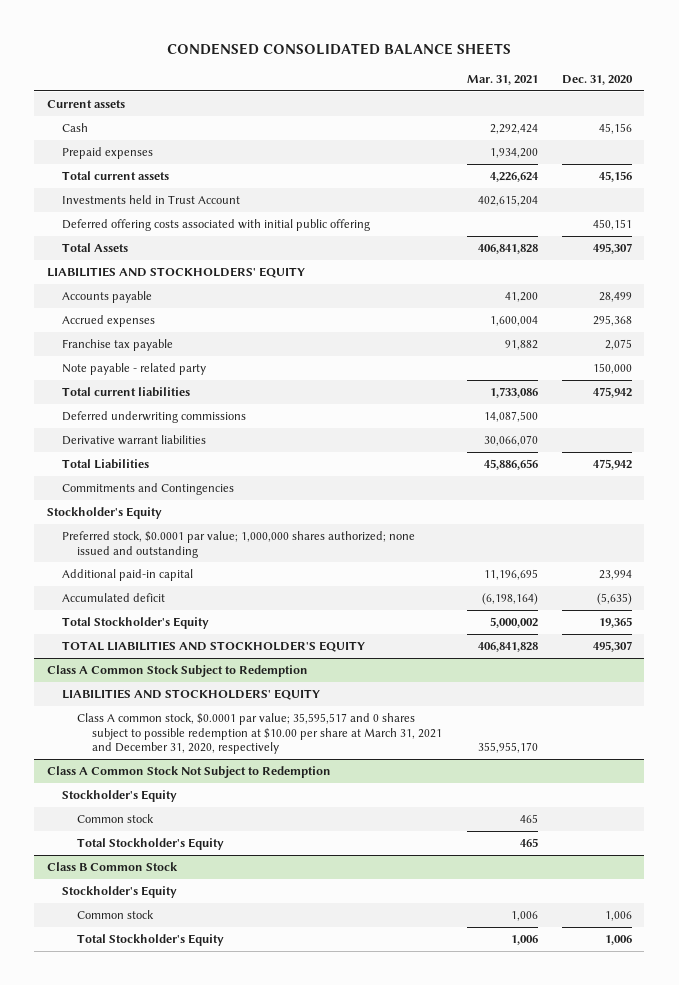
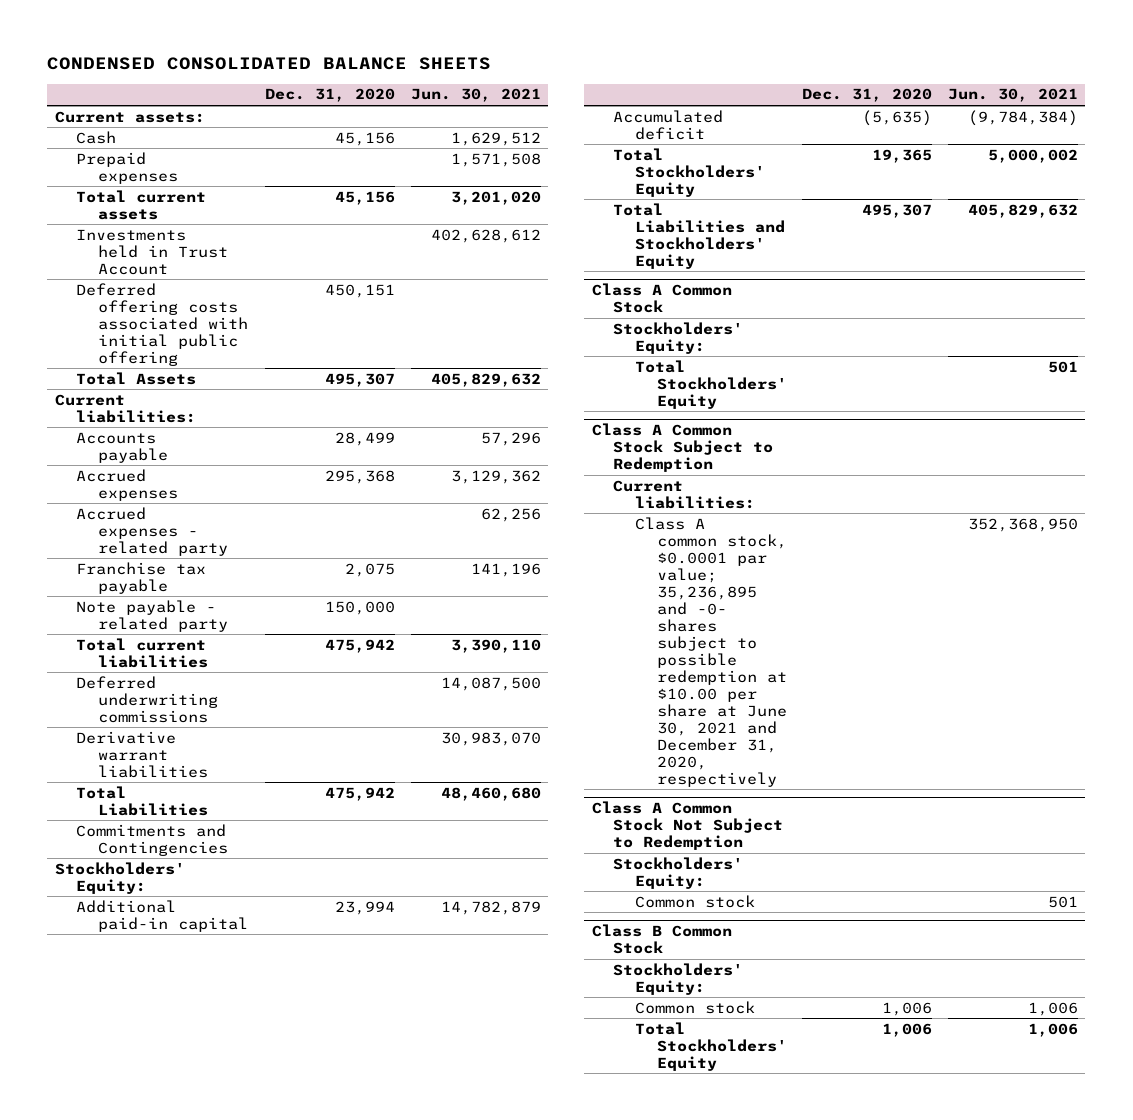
[466,74,538,85] Mar. 31, 2021 -> none
none -> [410,88,541,103] Jun. 30, 2021
[46,99,125,108] Current assets -> [54,110,205,123] Current assets:
[46,266,305,278] LIABILITIES AND STOCKHOLDERS' EQUITY -> none
none -> [54,393,197,423] Current liabilities:
none -> [76,506,229,556] Accrued expenses - related party
[61,530,415,558] Preferred stock, $0.0001 par value; 1,000,000 shares authorized; none issued and outstanding -> none
[46,506,162,519] Stockholder's Equity -> [54,861,185,894] Stockholders' Equity:
[61,616,209,629] Total Stockholder's Equity -> [613,147,766,197] Total Stockholders' Equity
[61,640,365,652] TOTAL LIABILITIES AND STOCKHOLDER'S EQUITY -> [613,202,786,269] Total Liabilities and Stockholders' Equity
none -> [591,283,732,314] Class A Common Stock
none -> [613,321,744,354] Stockholders' Equity:
none -> [635,359,787,409] Total Stockholders' Equity
[61,688,320,700] LIABILITIES AND STOCKHOLDERS' EQUITY -> none
none -> [613,479,756,509] Current liabilities:
[76,712,442,755] Class A common stock, $0.0001 par value; 35,595,517 and 0 shares subject to possible redemption at $10.00 per share at March 31, 2021 and December 31, 2020, respectively -> [635,516,787,787] Class A common stock, $0.0001 par value; 35,236,895 and -0- shares subject to possible redemption at $10.00 per share at June 30, 2021 and December 31, 2020, respectively
[61,789,177,802] Stockholder's Equity -> [613,856,744,889] Stockholders' Equity:
[76,837,224,850] Total Stockholder's Equity -> none
[61,885,177,898] Stockholder's Equity -> [613,962,744,995] Stockholders' Equity:
[76,933,224,946] Total Stockholder's Equity -> [635,1021,787,1071] Total Stockholders' Equity

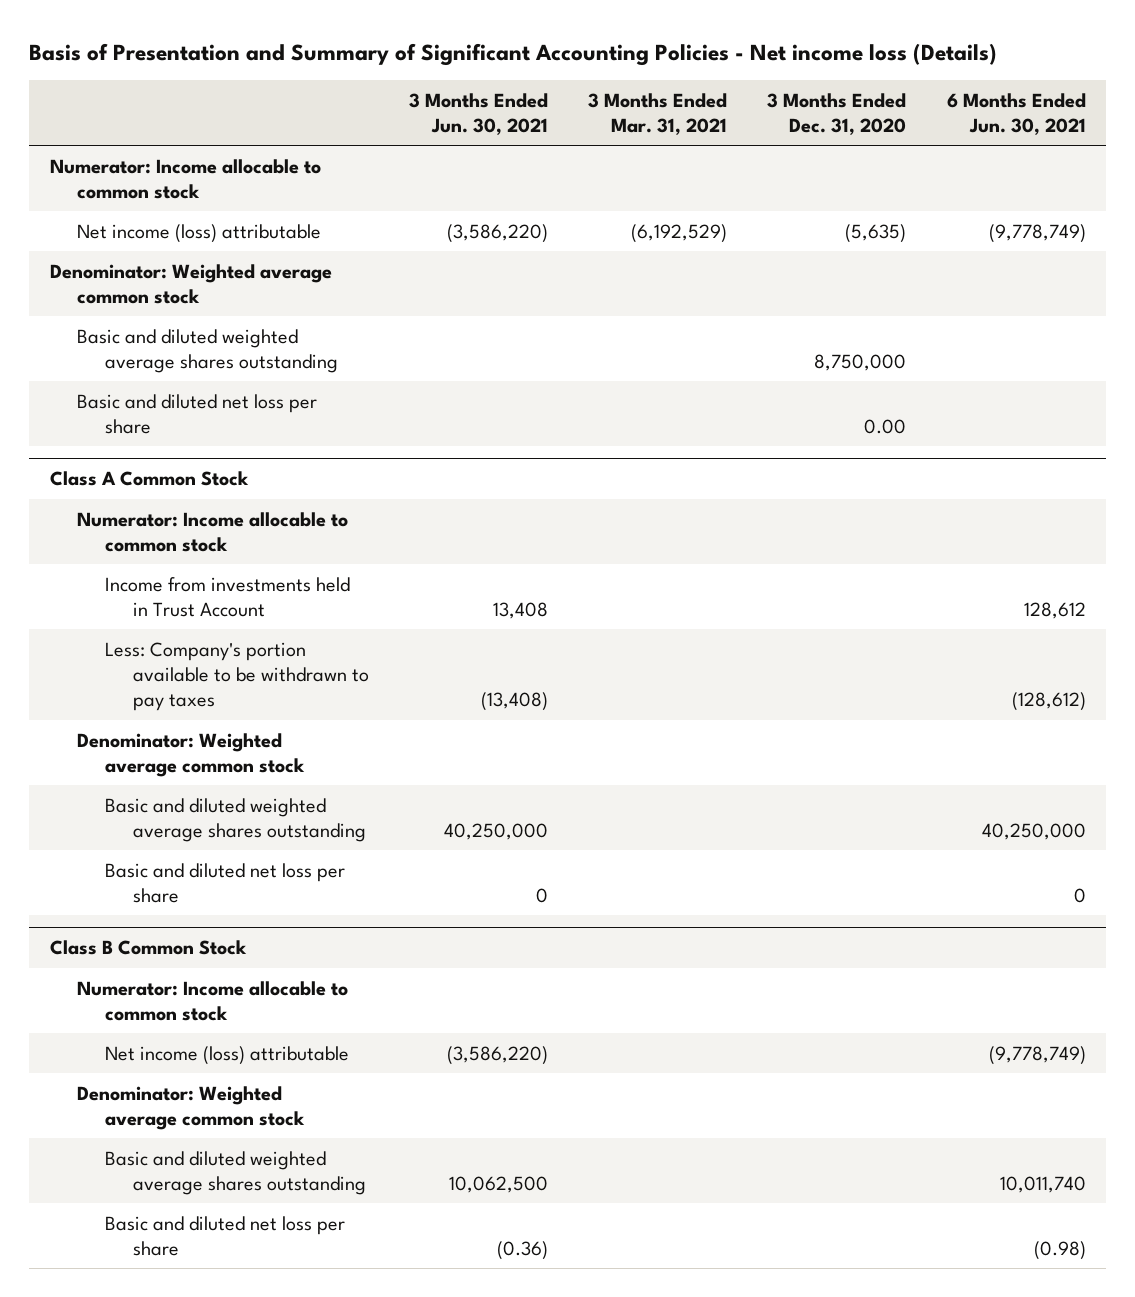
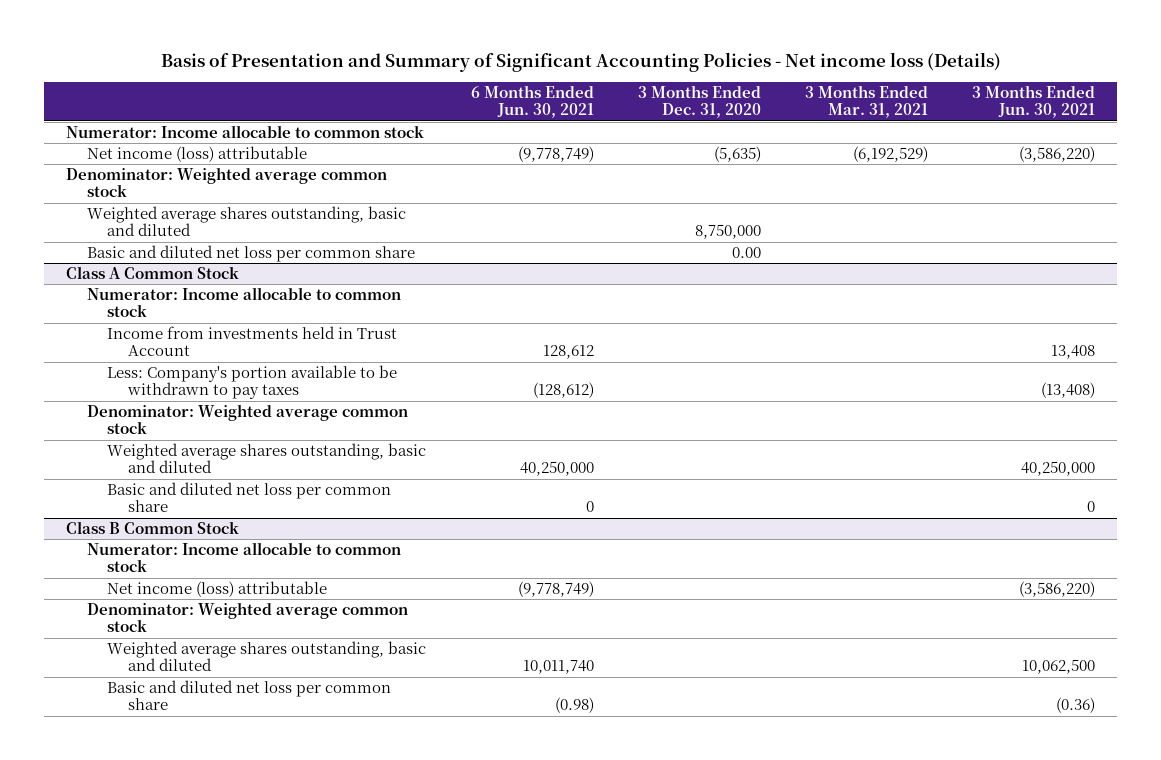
[77,328,338,373] Basic and diluted weighted average shares outstanding -> [86,206,406,237] Weighted average shares outstanding, basic and diluted
[77,393,318,434] Basic and diluted net loss per share -> [86,245,415,263] Basic and diluted net loss per common share
[104,797,366,842] Basic and diluted weighted average shares outstanding -> [107,443,427,474] Weighted average shares outstanding, basic and diluted
[104,862,345,903] Basic and diluted net loss per share -> [107,482,392,513] Basic and diluted net loss per common share
[104,1150,366,1195] Basic and diluted weighted average shares outstanding -> [107,641,427,672] Weighted average shares outstanding, basic and diluted
[104,1215,345,1256] Basic and diluted net loss per share -> [107,680,392,711] Basic and diluted net loss per common share

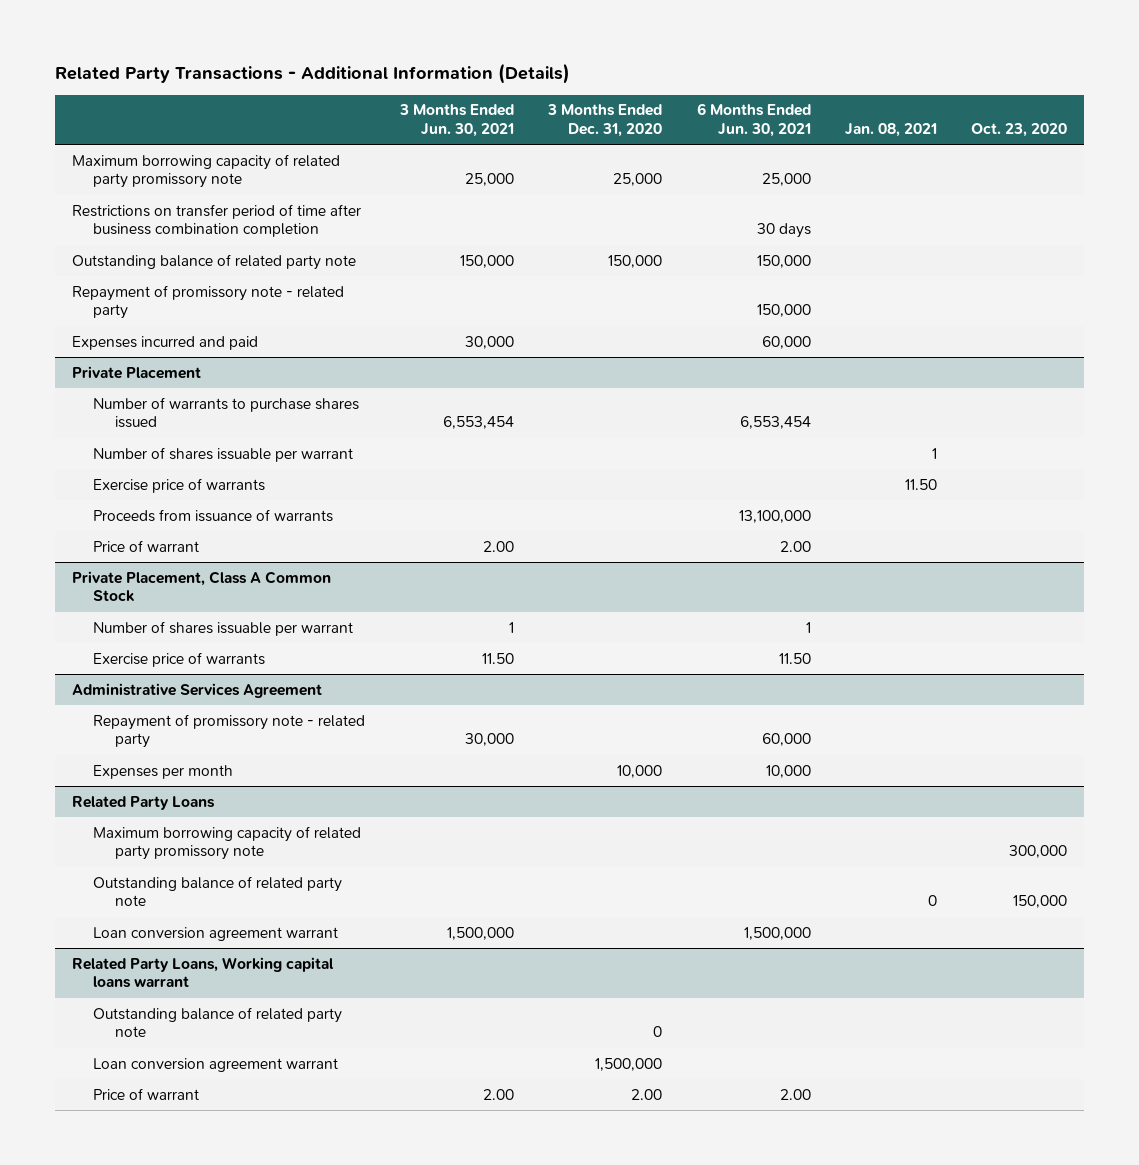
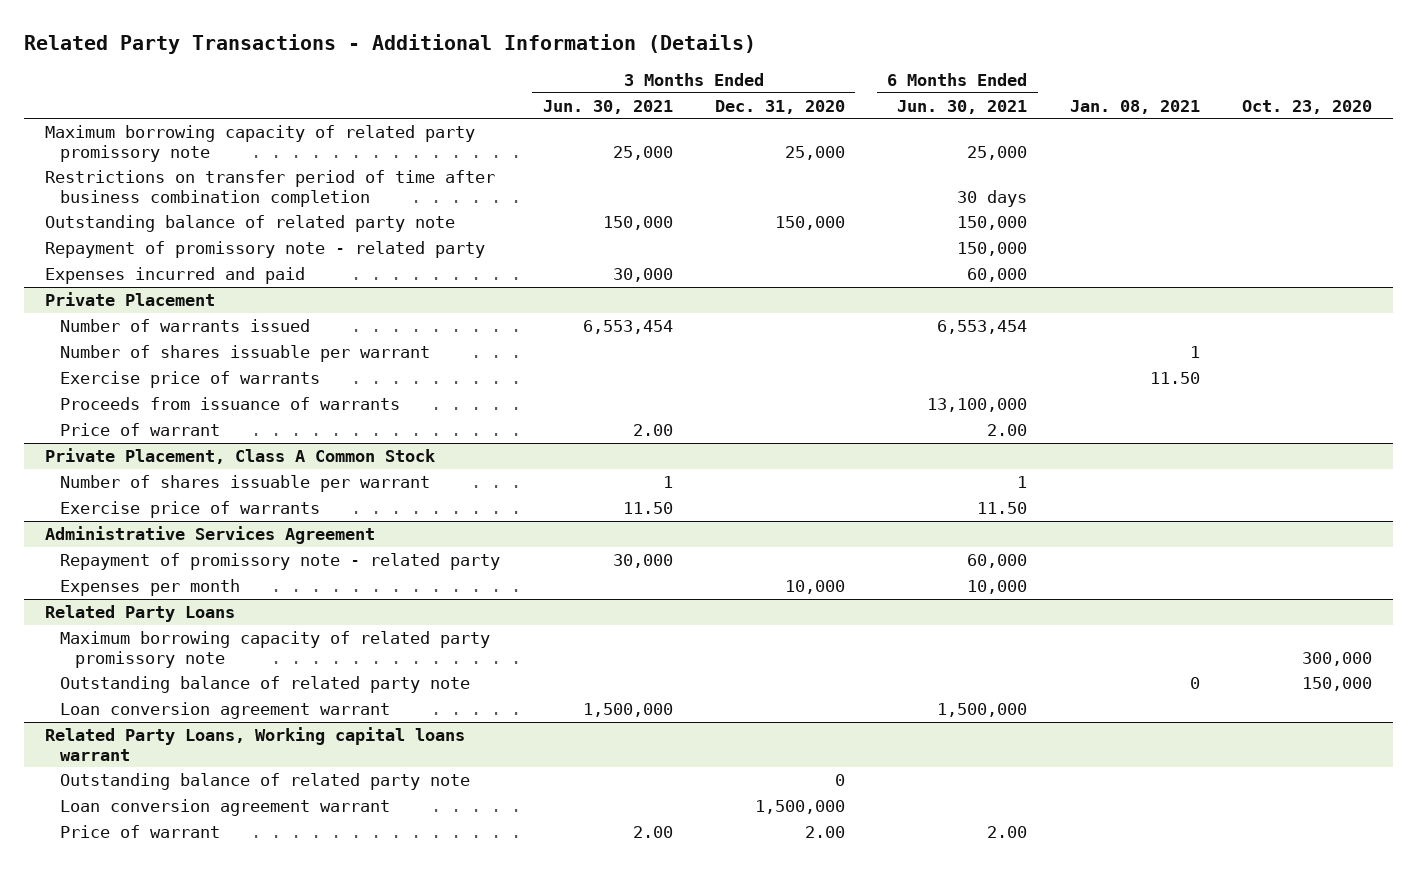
[93,396,360,429] Number of warrants to purchase shares issued -> [60,318,311,332] Number of warrants issued

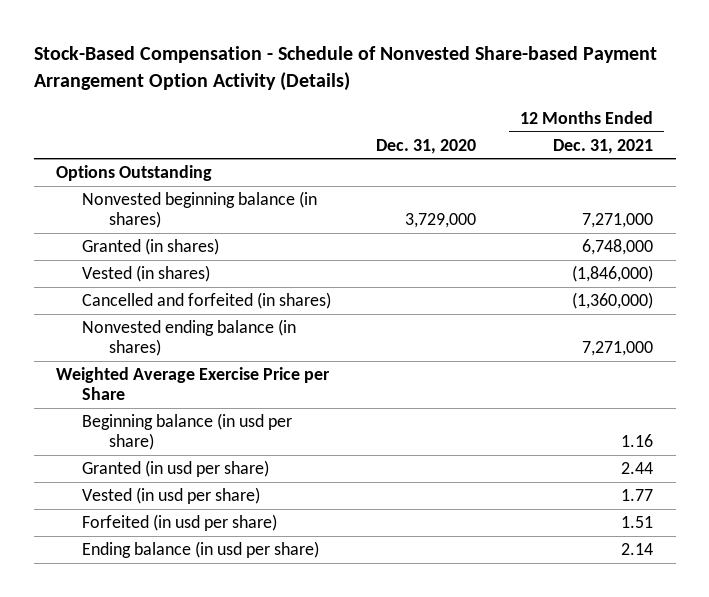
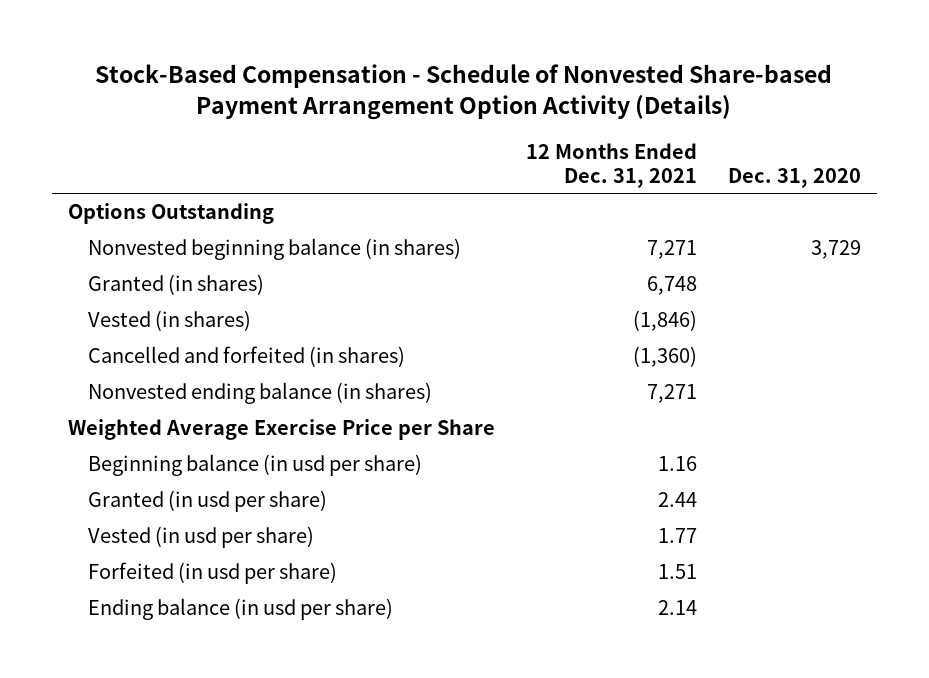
[404,212,476,228] 3,729,000 -> [811,240,862,260] 3,729
[582,212,654,228] 7,271,000 -> [646,240,697,260] 7,271
[582,239,654,256] 6,748,000 -> [646,276,697,296] 6,748
[572,265,654,283] (1,846,000) -> [632,310,697,332] (1,846)
[572,292,654,310] (1,360,000) -> [632,346,697,368] (1,360)
[582,340,654,356] 7,271,000 -> [646,384,697,404] 7,271

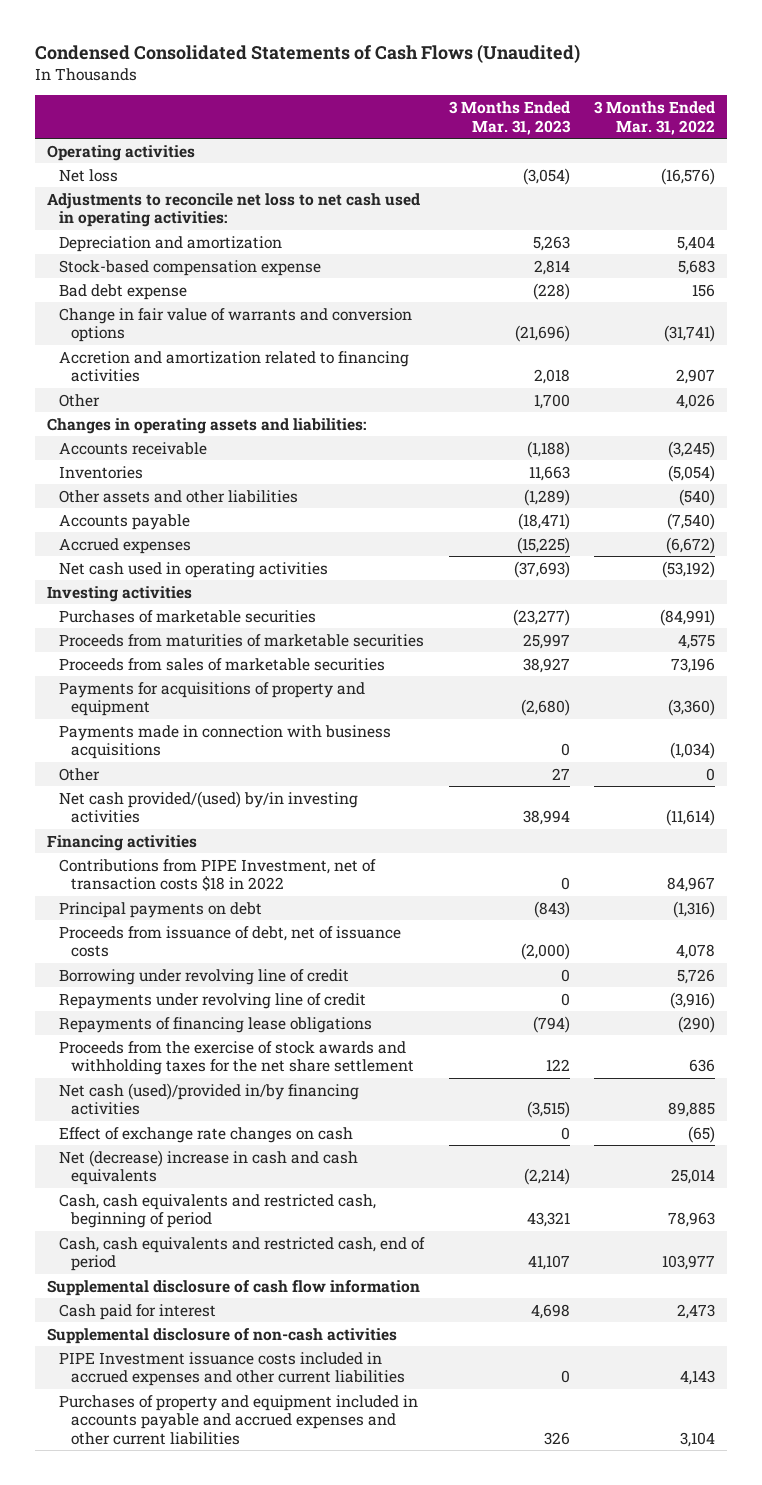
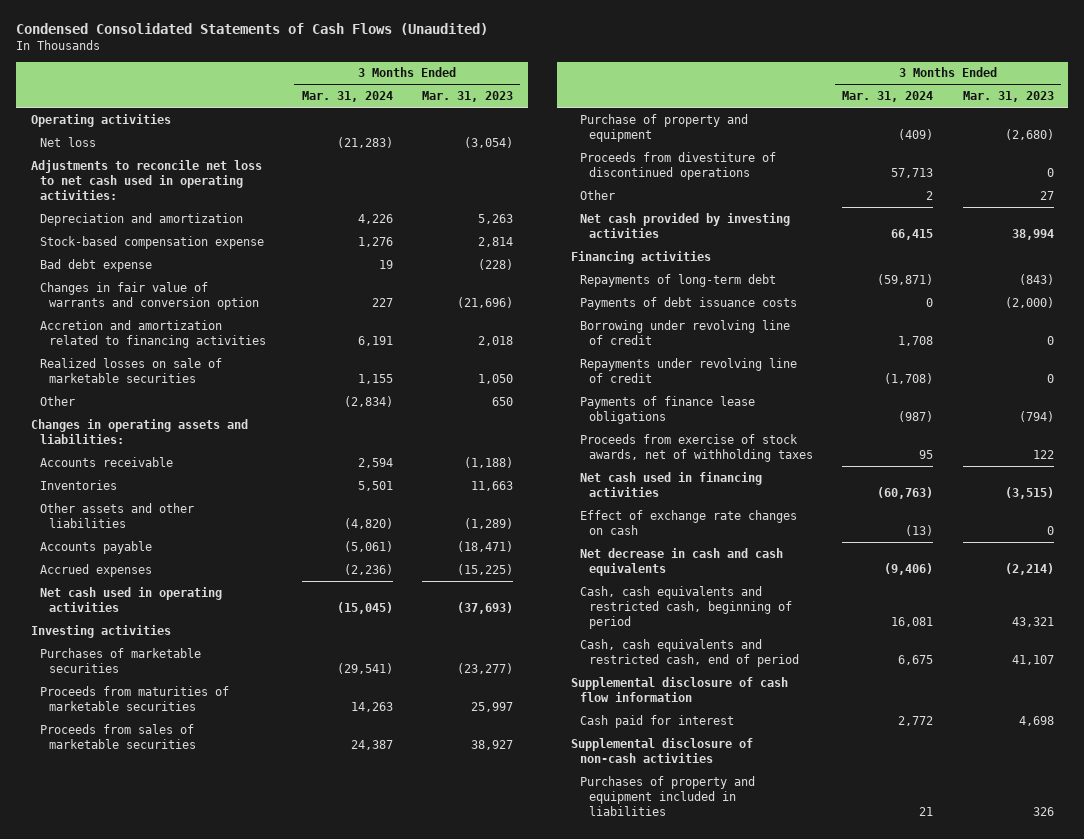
[594,100,716,135] 3 Months Ended Mar. 31, 2022 -> none
none -> [301,91,393,103] Mar. 31, 2024
[59,307,413,343] Change in fair value of warrants and conversion options -> [39,281,259,310] Changes in fair value of warrants and conversion option
none -> [39,357,222,383] Realized losses on sale of marketable securities
[533,393,570,409] 1,700 -> [491,396,513,406] 650
[59,724,392,760] Payments made in connection with business acquisitions -> none
[59,681,366,717] Payments for acquisitions of property and equipment -> [580,113,749,142] Purchase of property and equipment
none -> [580,151,777,180] Proceeds from divestiture of discontinued operations
[59,790,359,824] Net cash provided/(used) by/in investing activities -> [580,212,791,238] Net cash provided by investing activities
[59,858,377,892] Contributions from PIPE Investment, net of transaction costs $18 in 2022 -> none
[59,901,263,918] Principal payments on debt -> [580,273,777,287] Repayments of long-term debt
[59,925,402,958] Proceeds from issuance of debt, net of issuance costs -> [580,296,798,310] Payments of debt issuance costs
[59,1016,373,1033] Repayments of financing lease obligations -> [580,395,756,424] Payments of finance lease obligations
[59,1040,415,1076] Proceeds from the exercise of stock awards and withholding taxes for the net share settlement -> [580,433,814,462] Proceeds from exercise of stock awards, net of withholding taxes
[59,1082,360,1116] Net cash (used)/provided in/by financing activities -> [580,471,763,497] Net cash used in financing activities
[59,1149,359,1186] Net (decrease) increase in cash and cash equivalents -> [580,547,784,576] Net decrease in cash and cash equivalents
[59,1351,406,1387] PIPE Investment issuance costs included in accrued expenses and other current liabilities -> none
[59,1394,419,1445] Purchases of property and equipment included in accounts payable and accrued expenses and other current liabilities -> [580,775,756,816] Purchases of property and equipment included in liabilities

